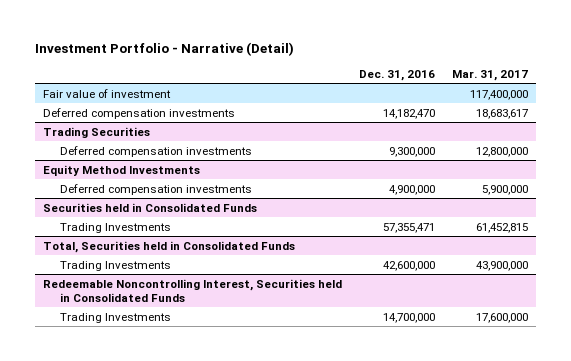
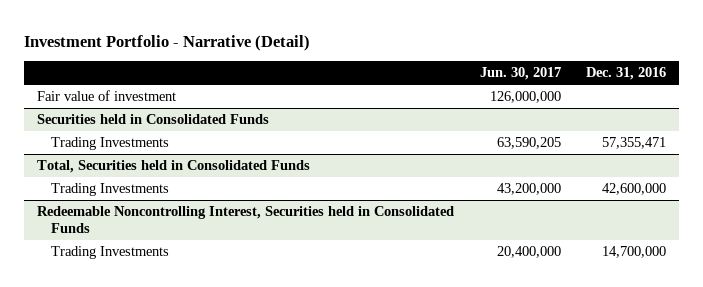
[451,70,528,82] Mar. 31, 2017 -> none
none -> [479,67,561,81] Jun. 30, 2017
[43,107,236,119] Deferred compensation investments -> none
[43,126,151,138] Trading Securities -> none
[59,145,252,157] Deferred compensation investments -> none
[43,164,201,176] Equity Method Investments -> none
[59,183,252,195] Deferred compensation investments -> none

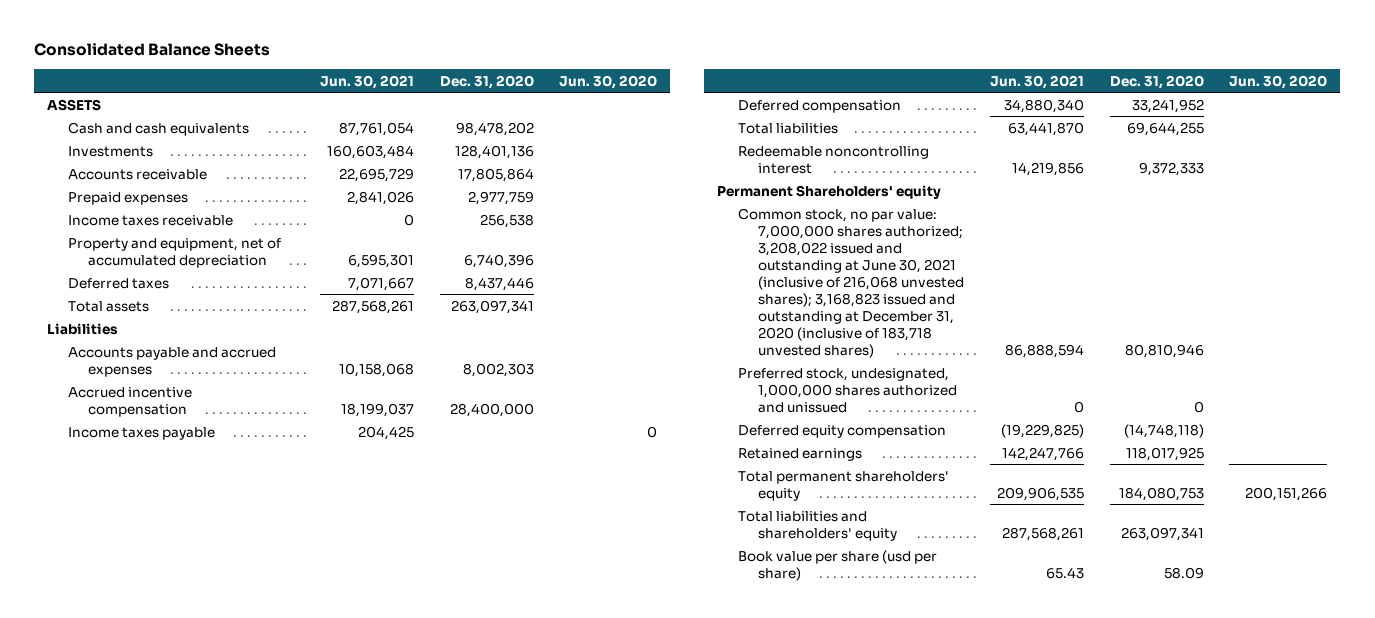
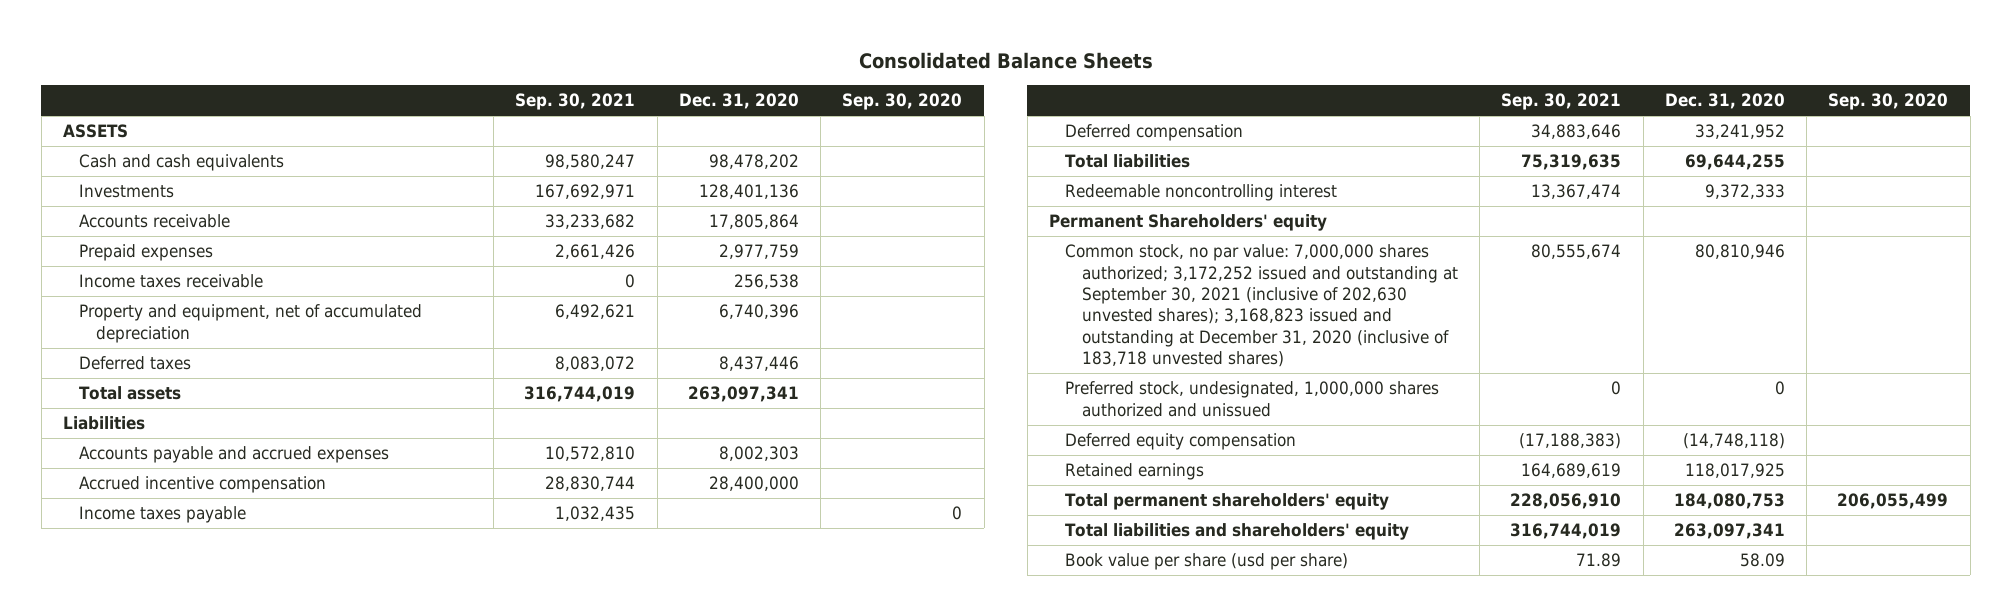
[320,74,415,89] Jun. 30, 2021 -> none
[559,74,658,89] Jun. 30, 2020 -> none
none -> [515,93,636,111] Sep. 30, 2021
none -> [842,93,963,111] Sep. 30, 2020
[737,207,965,358] Common stock, no par value: 7,000,000 shares authorized; 3,208,022 issued and outstanding at June 30, 2021 (inclusive of 216,068 unvested shares); 3,168,823 issued and outstanding at December 31, 2020 (inclusive of 183,718 unvested shares) -> [1065,244,1458,367] Common stock, no par value: 7,000,000 shares authorized; 3,172,252 issued and outstanding at September 30, 2021 (inclusive of 202,630 unvested shares); 3,168,823 issued and outstanding at December 31, 2020 (inclusive of 183,718 unvested shares)

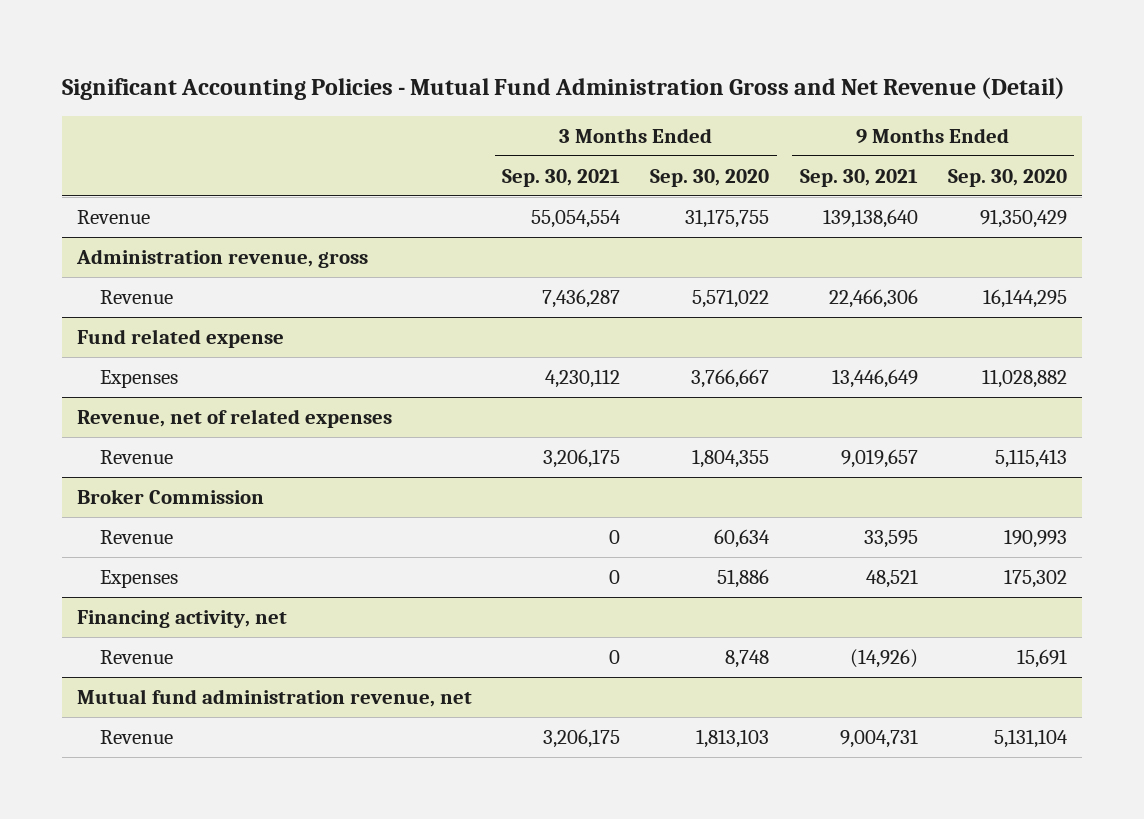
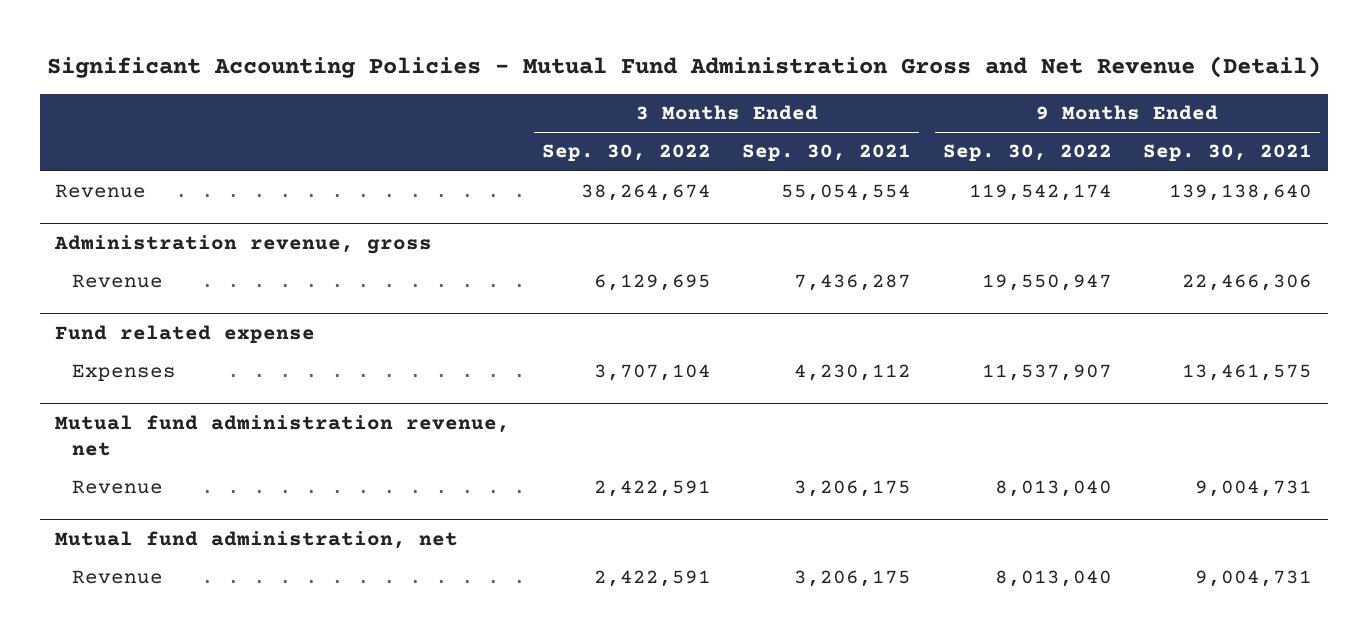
[650,169,770,188] Sep. 30, 2020 -> none
[947,169,1067,188] Sep. 30, 2020 -> none
none -> [541,144,711,162] Sep. 30, 2022
none -> [942,144,1112,162] Sep. 30, 2022
[77,409,393,429] Revenue, net of related expenses -> none
[99,450,173,465] Revenue -> none
[77,489,265,505] Broker Commission -> none
[99,530,173,545] Revenue -> none
[99,570,178,589] Expenses -> none
[77,610,288,629] Financing activity, net -> none
[99,650,173,665] Revenue -> none
[831,369,918,389] 13,446,649 -> [1181,364,1312,382] 13,461,575
none -> [55,531,459,550] Mutual fund administration, net
none -> [71,570,163,585] Revenue

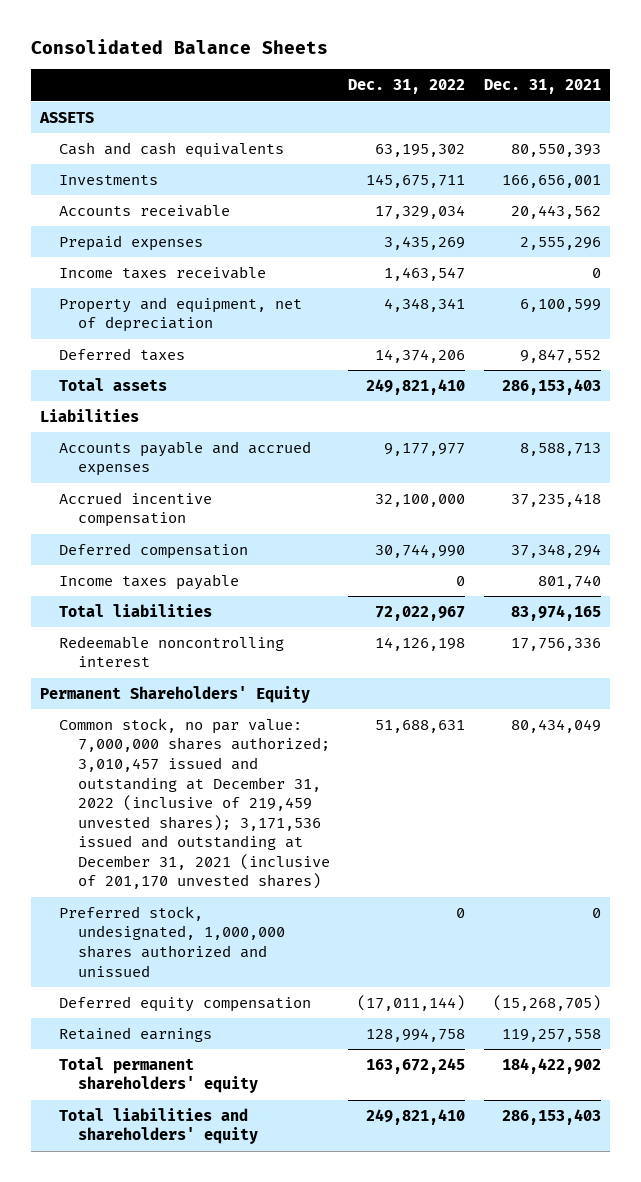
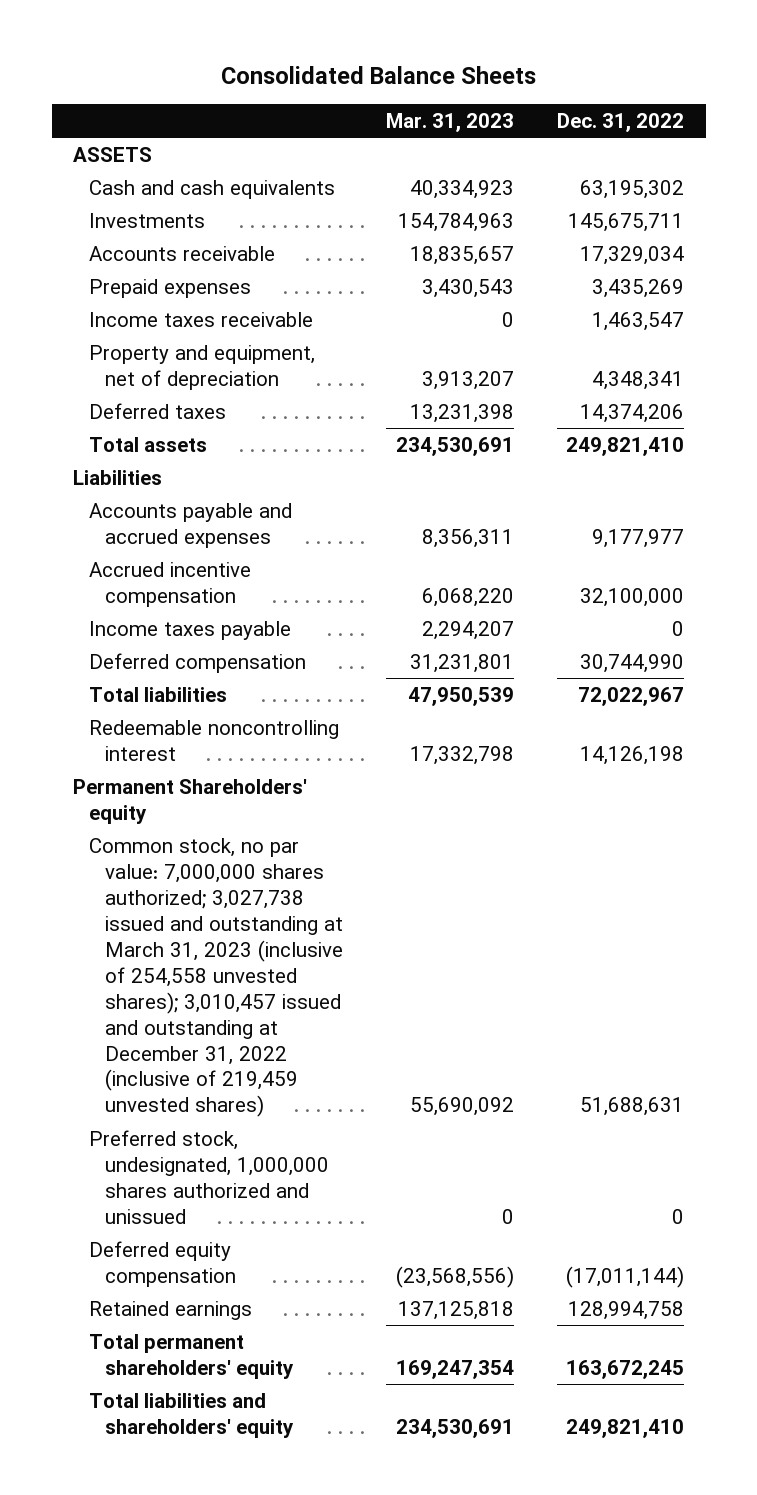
[483,79,601,95] Dec. 31, 2021 -> none
none -> [386,113,515,133] Mar. 31, 2023
[58,542,248,559] Deferred compensation -> [89,652,307,673] Deferred compensation
[40,685,311,703] Permanent Shareholders' Equity -> [73,778,308,824] Permanent Shareholders' equity
[58,717,330,890] Common stock, no par value: 7,000,000 shares authorized; 3,010,457 issued and outstanding at December 31, 2022 (inclusive of 219,459 unvested shares); 3,171,536 issued and outstanding at December 31, 2021 (inclusive of 201,170 unvested shares) -> [89,837,344,1118] Common stock, no par value: 7,000,000 shares authorized; 3,027,738 issued and outstanding at March 31, 2023 (inclusive of 254,558 unvested shares); 3,010,457 issued and outstanding at December 31, 2022 (inclusive of 219,459 unvested shares)

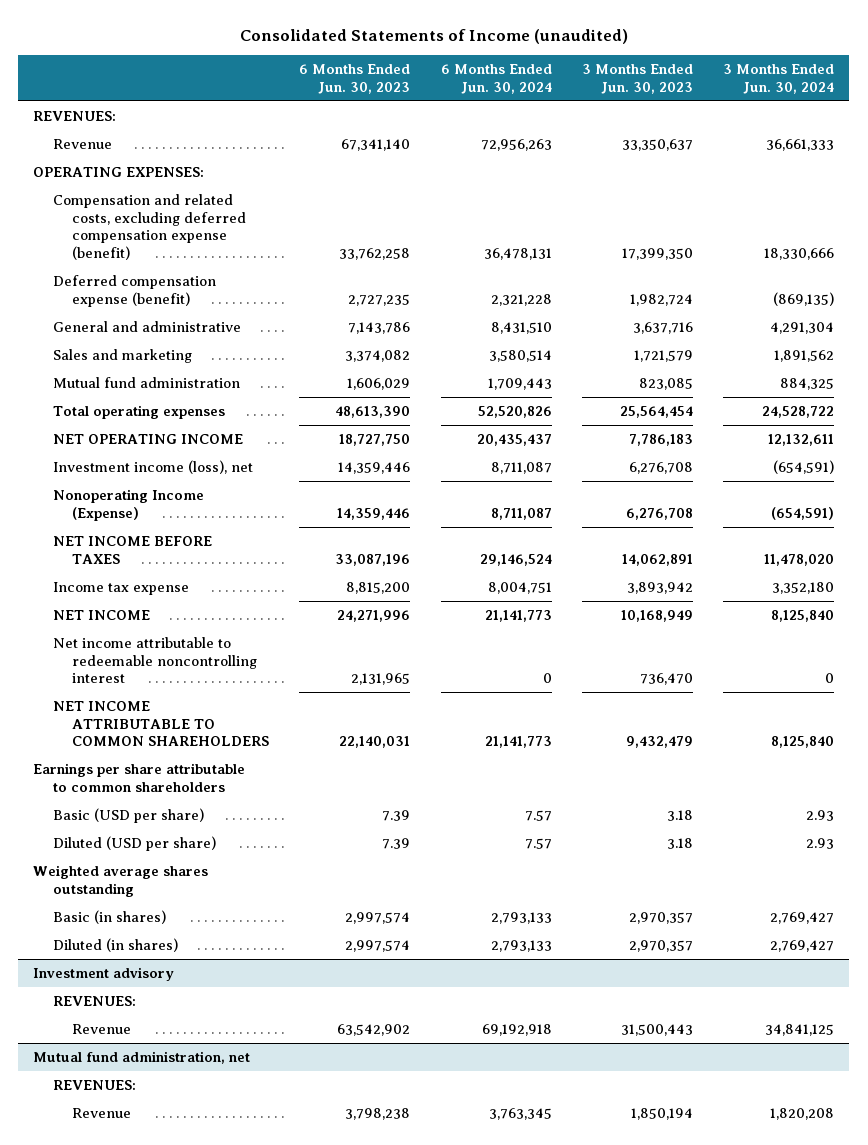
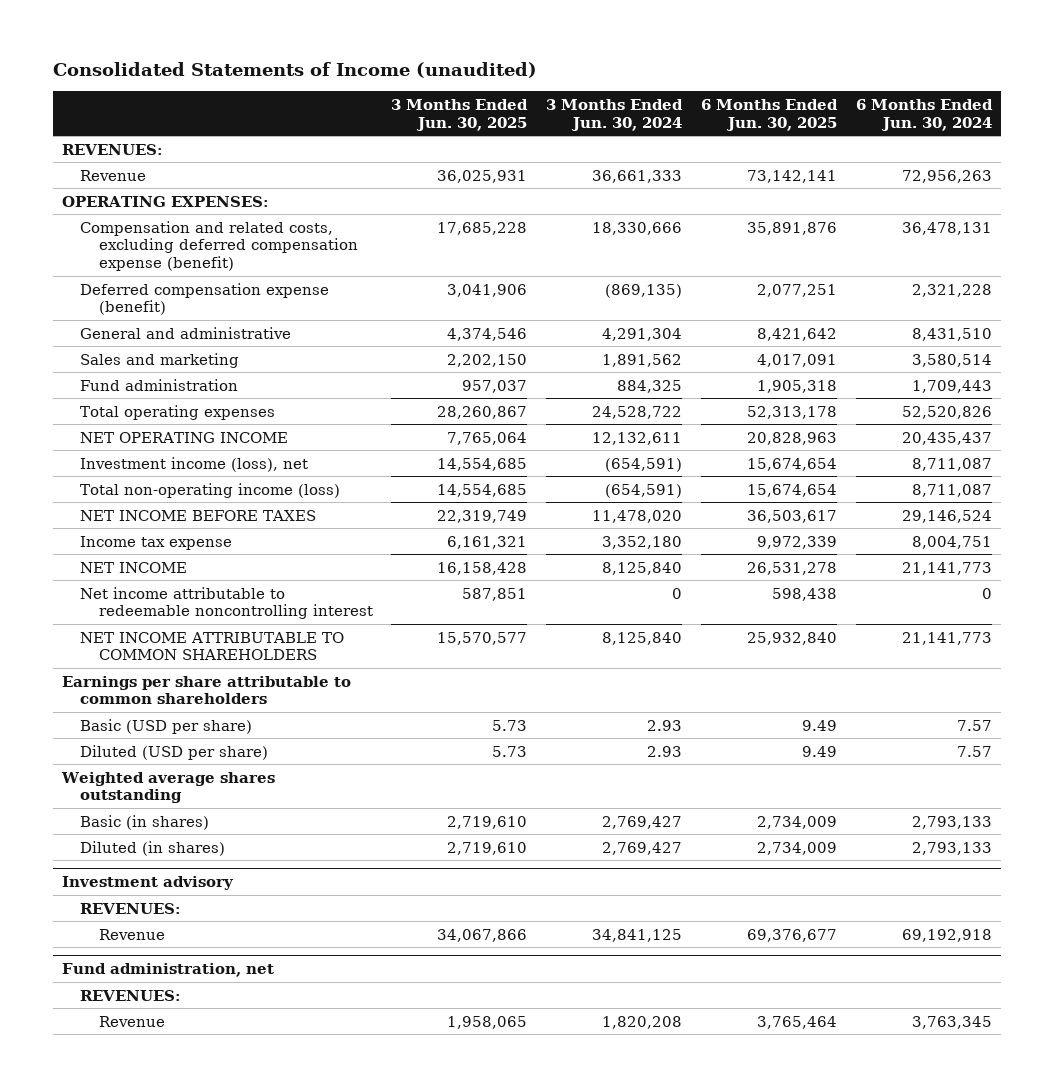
[299,64,411,94] 6 Months Ended Jun. 30, 2023 -> none
[581,64,693,94] 3 Months Ended Jun. 30, 2023 -> none
none -> [391,98,529,131] 3 Months Ended Jun. 30, 2025
none -> [701,98,839,131] 6 Months Ended Jun. 30, 2025
[52,377,240,389] Mutual fund administration -> [80,378,239,391] Fund administration
[52,489,204,521] Nonoperating Income (Expense) -> [80,482,341,498] Total non-operating income (loss)
[33,1051,251,1065] Mutual fund administration, net -> [62,963,275,978] Fund administration, net

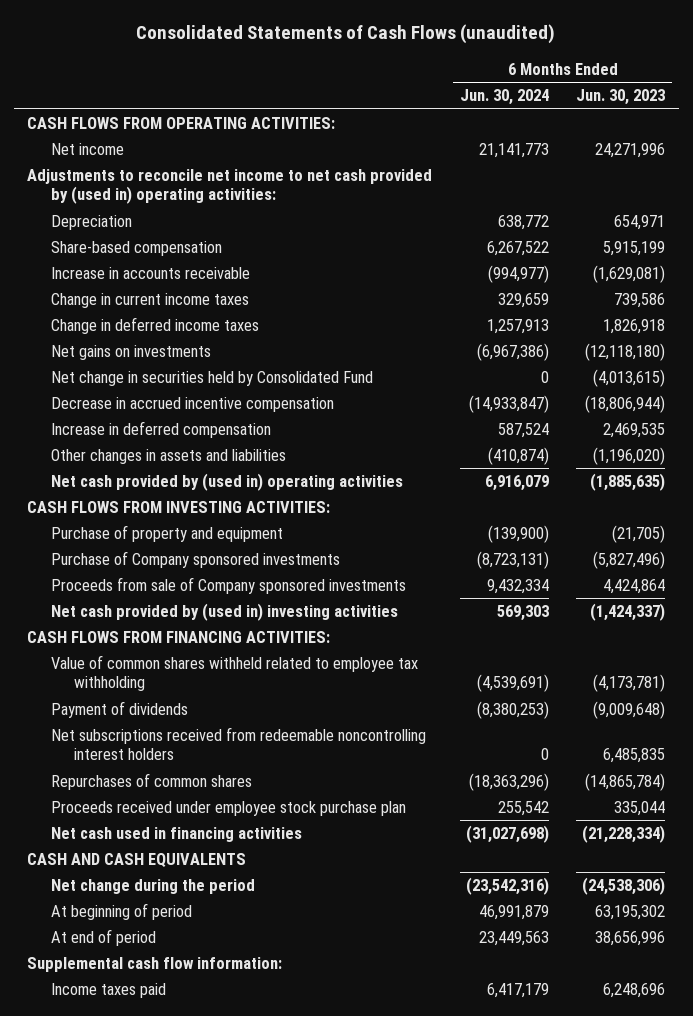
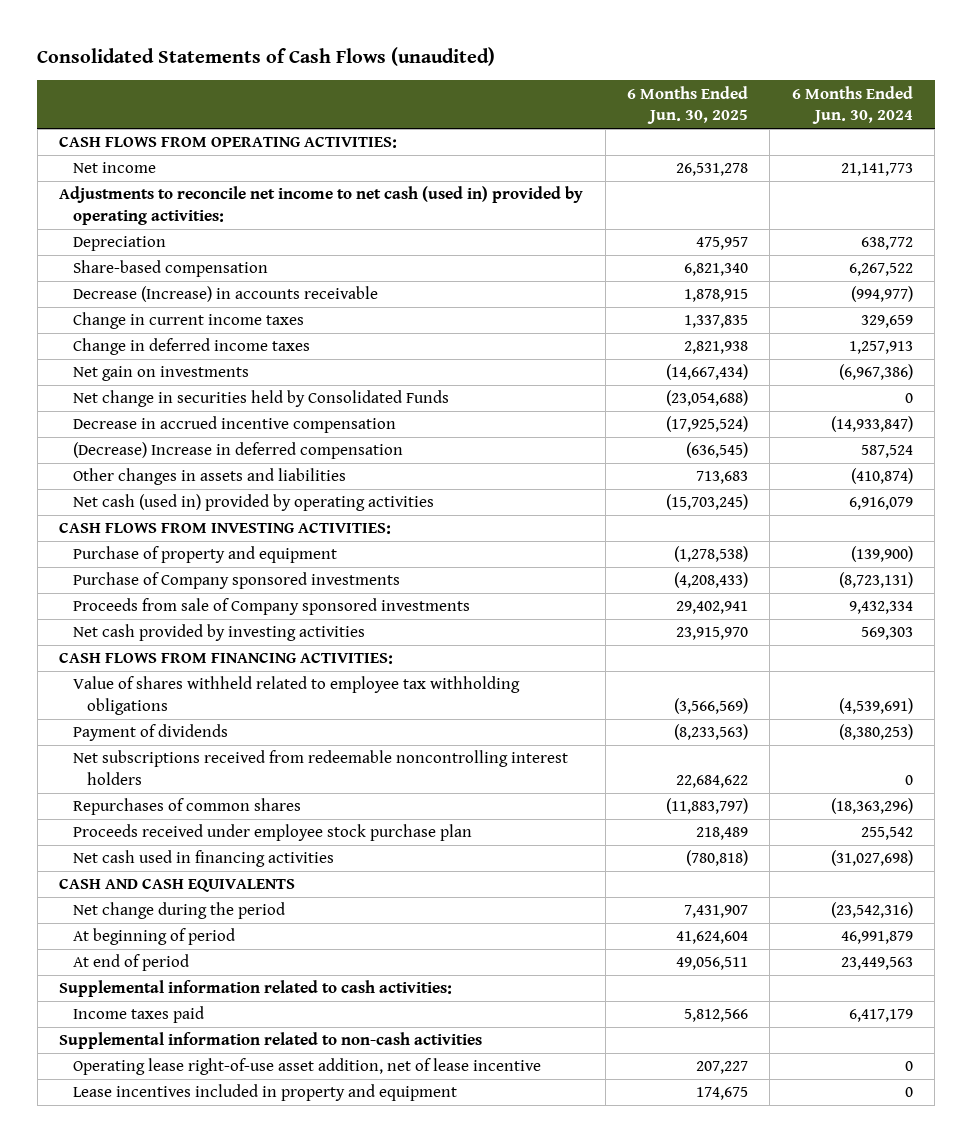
[576,89,666,106] Jun. 30, 2023 -> none
none -> [626,85,748,125] 6 Months Ended Jun. 30, 2025
[27,169,433,205] Adjustments to reconcile net income to net cash provided by (used in) operating activities: -> [59,186,584,225] Adjustments to reconcile net income to net cash (used in) provided by operating activities:
[50,267,250,280] Increase in accounts receivable -> [72,286,378,303] Decrease (Increase) in accounts receivable
[50,345,211,361] Net gains on investments -> [72,366,249,382] Net gain on investments
[50,371,373,387] Net change in securities held by Consolidated Fund -> [72,390,449,408] Net change in securities held by Consolidated Funds
[50,421,271,439] Increase in deferred compensation -> [72,442,403,460] (Decrease) Increase in deferred compensation
[50,473,403,492] Net cash provided by (used in) operating activities -> [72,494,434,512] Net cash (used in) provided by operating activities
[50,603,398,622] Net cash provided by (used in) investing activities -> [72,624,365,642] Net cash provided by investing activities
[50,655,418,692] Value of common shares withheld related to employee tax withholding -> [72,676,520,715] Value of shares withheld related to employee tax withholding obligations
[27,957,283,973] Supplemental cash flow information: -> [59,980,453,998] Supplemental information related to cash activities:
none -> [59,1032,483,1050] Supplemental information related to non-cash activities
none -> [72,1058,541,1076] Operating lease right-of-use asset addition, net of lease incentive
none -> [72,1084,457,1102] Lease incentives included in property and equipment

